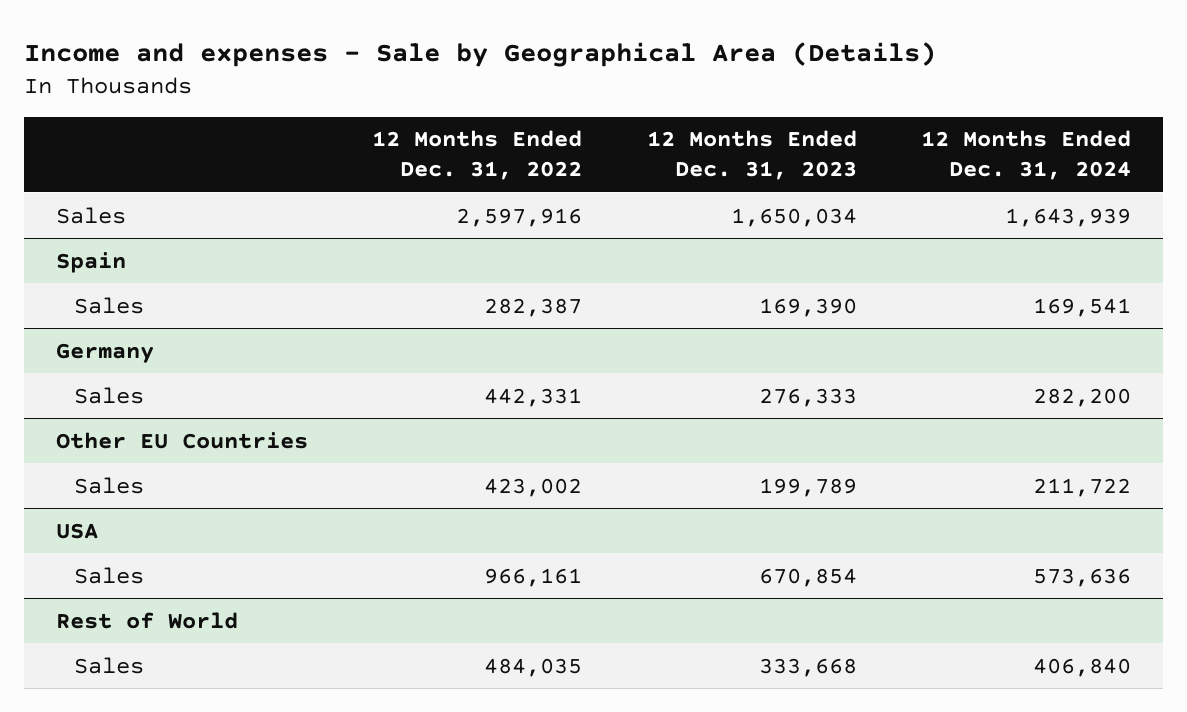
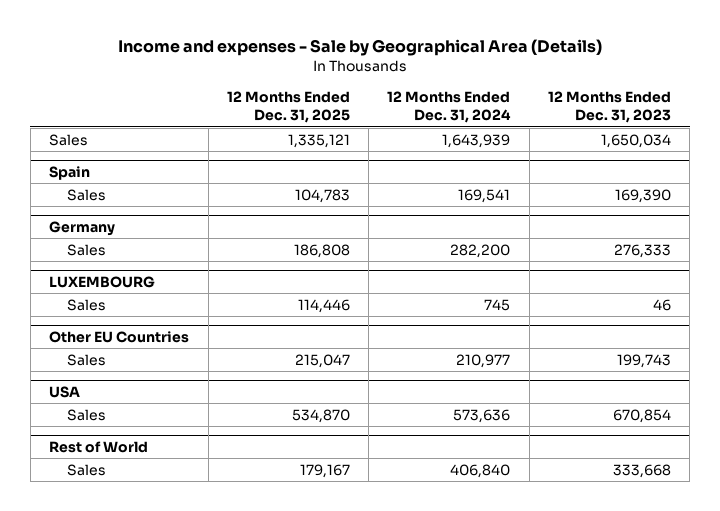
[372,130,583,181] 12 Months Ended Dec. 31, 2022 -> none
none -> [226,90,350,124] 12 Months Ended Dec. 31, 2025
none -> [49,275,156,288] LUXEMBOURG
none -> [66,298,106,311] Sales
[758,477,857,497] 199,789 -> [617,353,672,368] 199,743
[1032,477,1131,497] 211,722 -> [456,353,511,368] 210,977

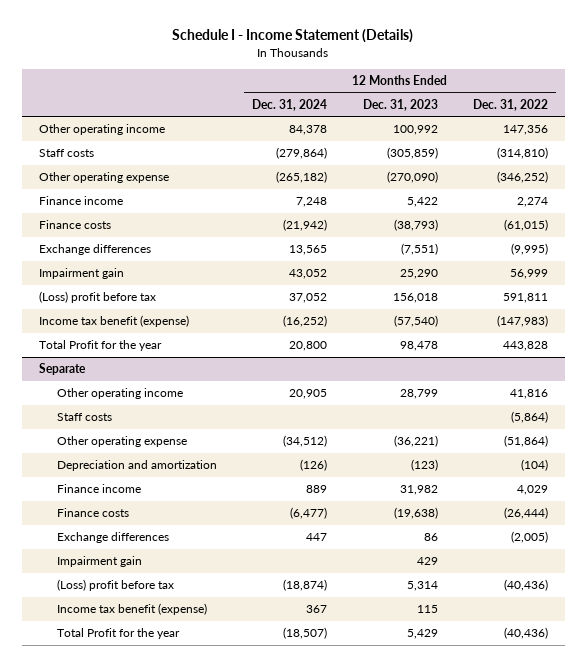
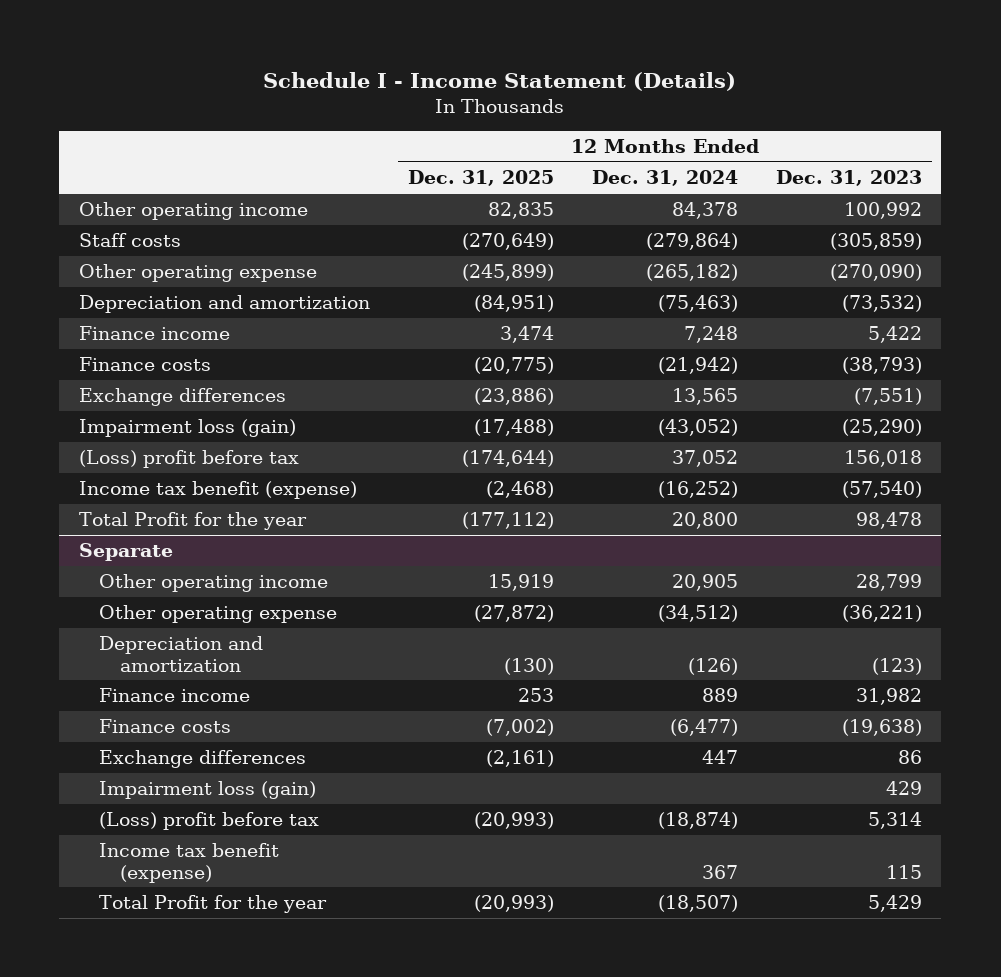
[472,98,548,111] Dec. 31, 2022 -> none
none -> [407,170,554,187] Dec. 31, 2025
none -> [78,295,370,314] Depreciation and amortization
[39,268,125,280] Impairment gain -> [78,419,296,438] Impairment loss (gain)
[289,269,328,280] 43,052 -> [657,419,738,437] (43,052)
[399,269,438,280] 25,290 -> [842,419,923,437] (25,290)
[57,413,113,422] Staff costs -> none
[57,556,143,568] Impairment gain -> [99,781,317,800] Impairment loss (gain)

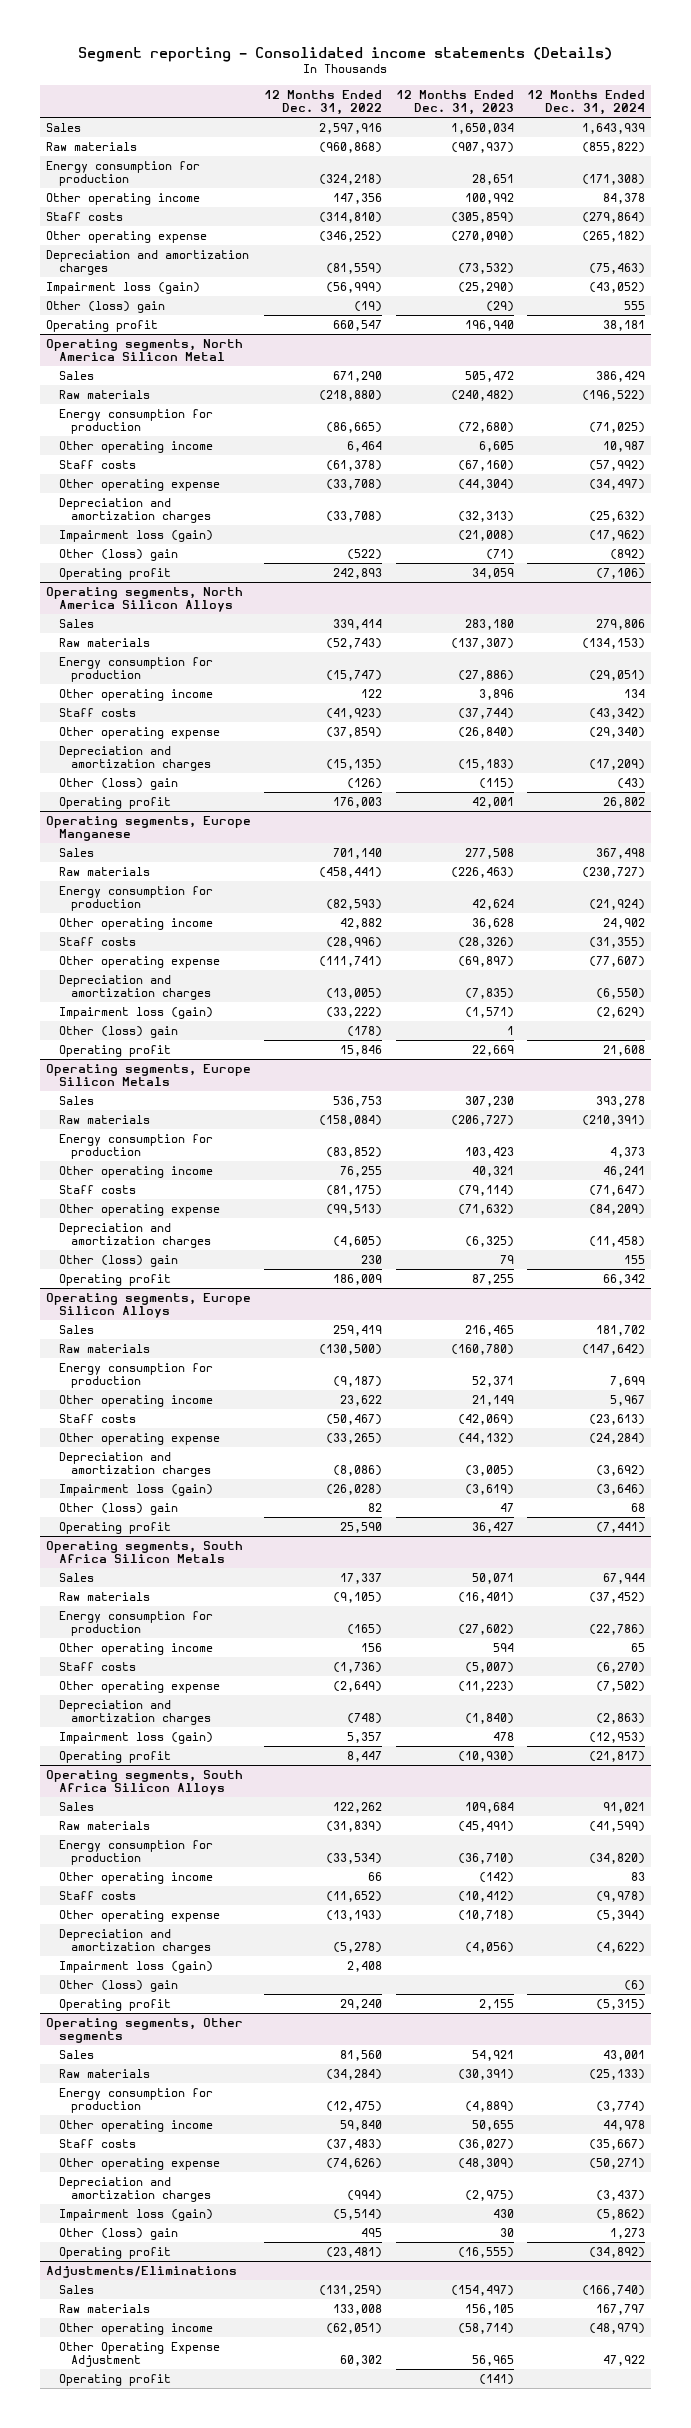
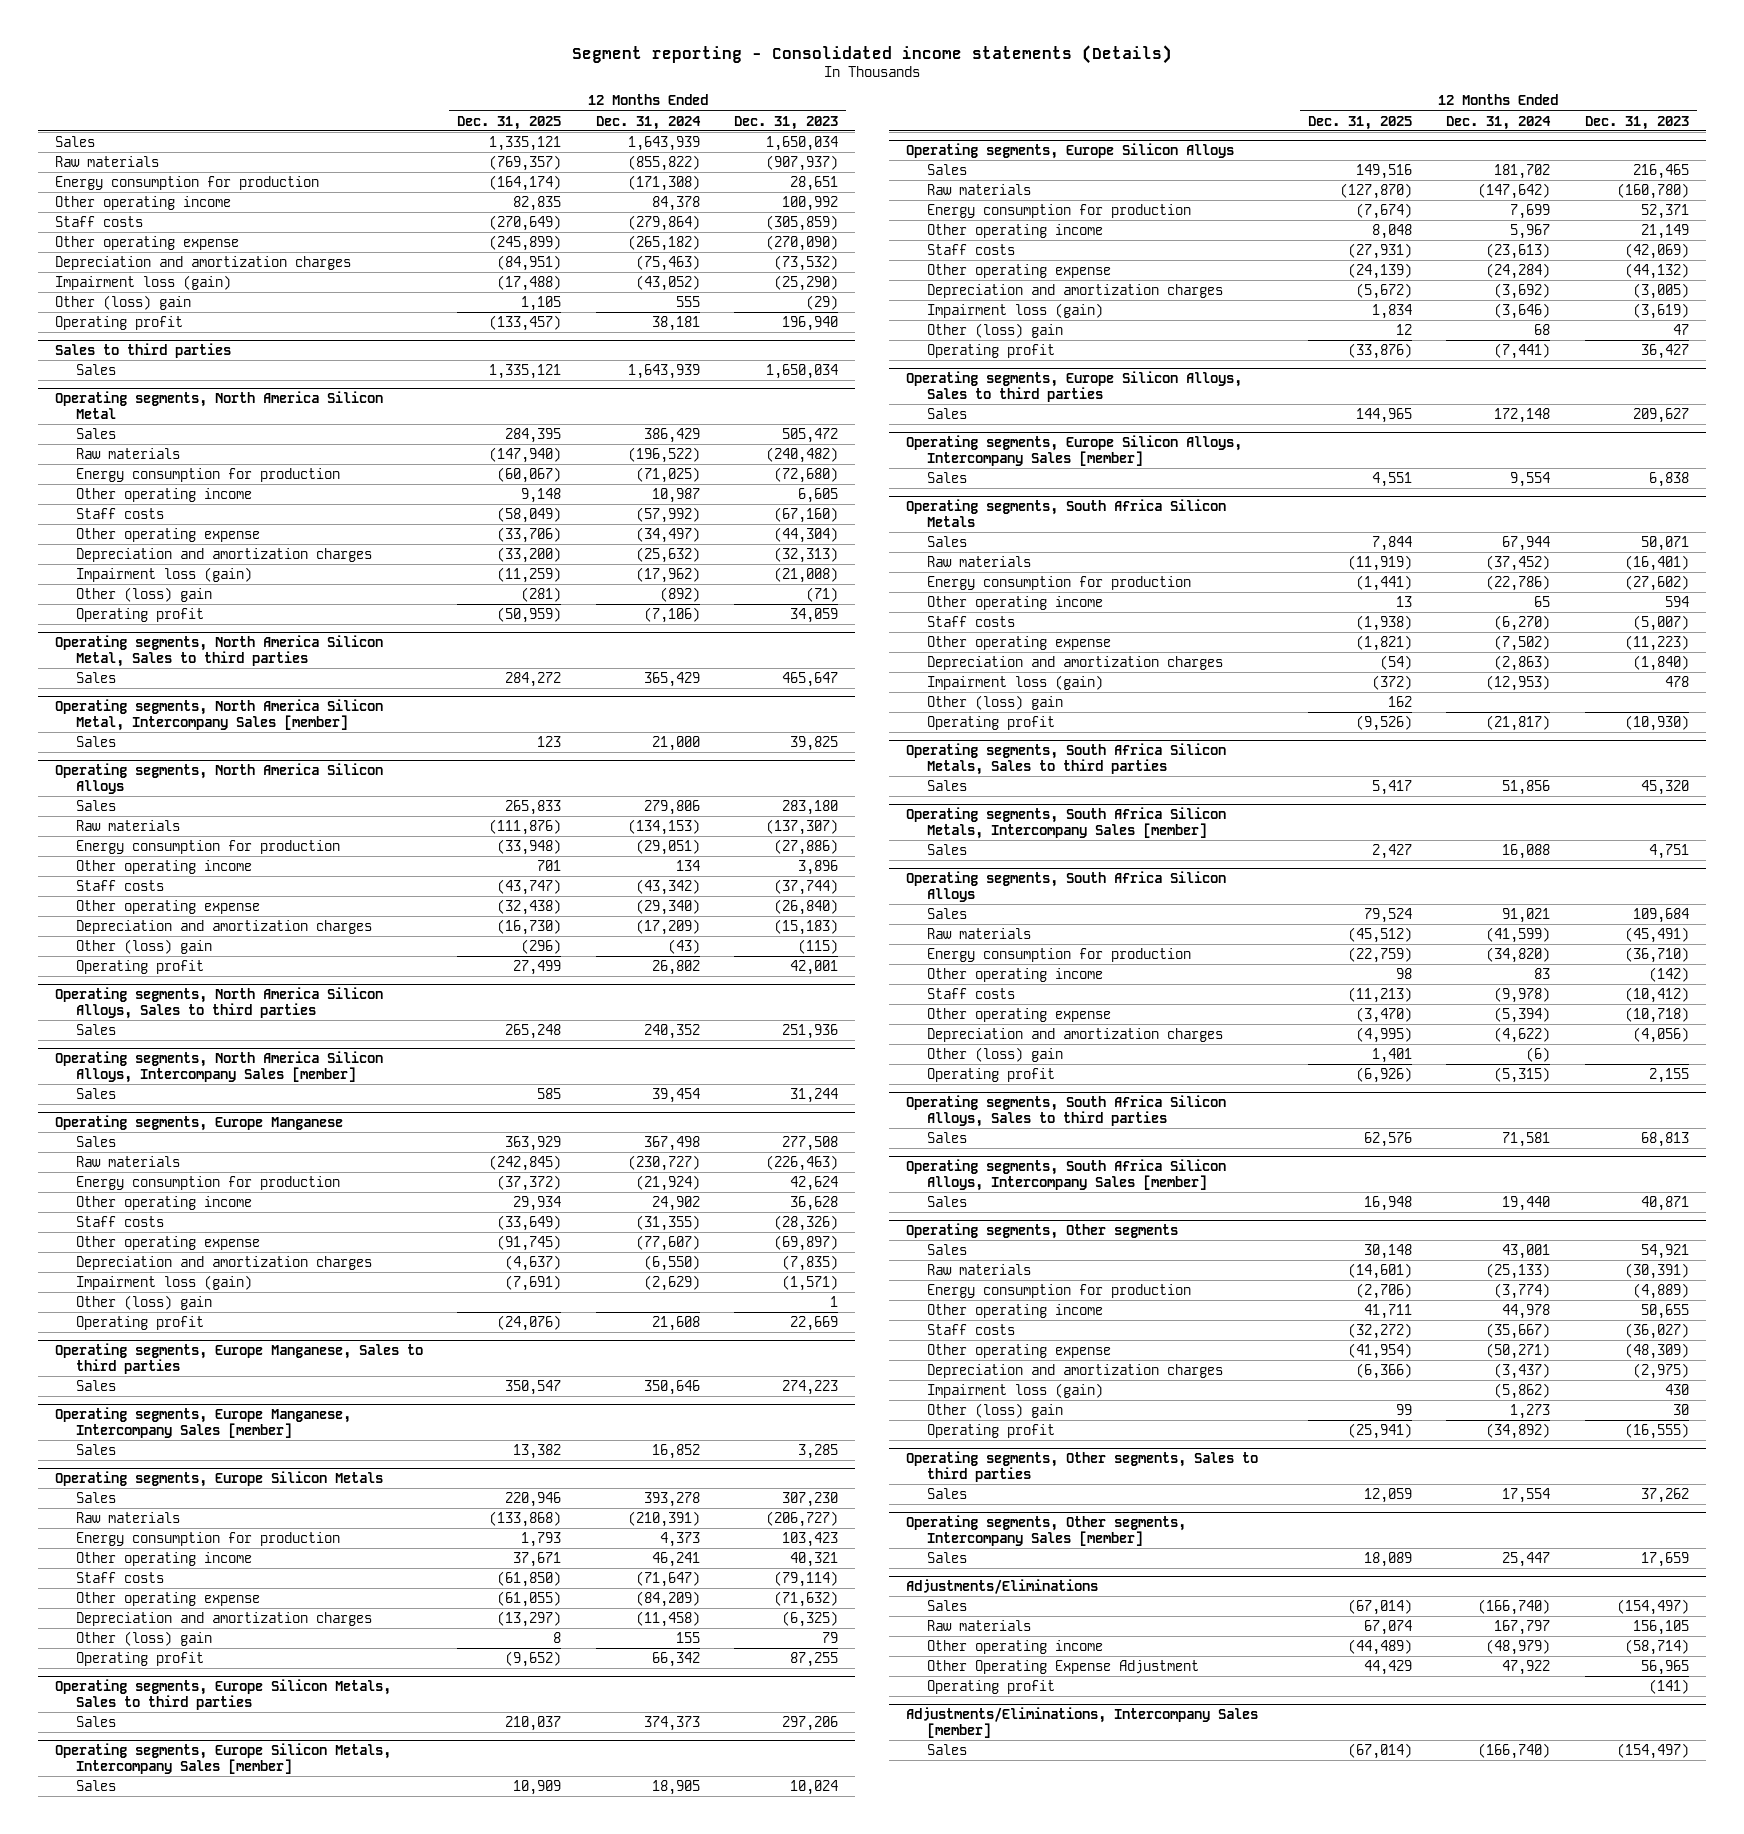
[264,89,383,116] 12 Months Ended Dec. 31, 2022 -> none
none -> [457,115,562,130] Dec. 31, 2025
none -> [55,342,232,358] Sales to third parties
none -> [76,363,117,375] Sales
none -> [55,634,384,668] Operating segments, North America Silicon Metal, Sales to third parties
none -> [76,671,117,683] Sales
none -> [55,698,384,732] Operating segments, North America Silicon Metal, Intercompany Sales [member]
none -> [76,735,117,747] Sales
none -> [55,986,384,1020] Operating segments, North America Silicon Alloys, Sales to third parties
none -> [76,1023,117,1035] Sales
none -> [55,1050,384,1084] Operating segments, North America Silicon Alloys, Intercompany Sales [member]
none -> [76,1087,117,1099] Sales
none -> [55,1342,424,1375] Operating segments, Europe Manganese, Sales to third parties
none -> [76,1379,117,1391] Sales
none -> [55,1406,352,1439] Operating segments, Europe Manganese, Intercompany Sales [member]
none -> [76,1443,117,1455] Sales
none -> [55,1678,392,1711] Operating segments, Europe Silicon Metals, Sales to third parties
none -> [76,1715,117,1727] Sales
none -> [55,1742,392,1775] Operating segments, Europe Silicon Metals, Intercompany Sales [member]
none -> [76,1779,117,1791] Sales
none -> [905,370,1242,403] Operating segments, Europe Silicon Alloys, Sales to third parties
none -> [927,407,968,419] Sales
none -> [905,434,1242,467] Operating segments, Europe Silicon Alloys, Intercompany Sales [member]
none -> [927,471,968,483] Sales
none -> [927,694,1064,710] Other (loss) gain
none -> [905,742,1226,776] Operating segments, South Africa Silicon Metals, Sales to third parties
none -> [927,779,968,791] Sales
none -> [905,806,1226,840] Operating segments, South Africa Silicon Metals, Intercompany Sales [member]
none -> [927,843,968,855] Sales
[58,1960,213,1973] Impairment loss (gain) -> none
none -> [905,1094,1226,1128] Operating segments, South Africa Silicon Alloys, Sales to third parties
none -> [927,1131,968,1143] Sales
none -> [905,1158,1226,1192] Operating segments, South Africa Silicon Alloys, Intercompany Sales [member]
none -> [927,1195,968,1207] Sales
none -> [905,1450,1258,1483] Operating segments, Other segments, Sales to third parties
none -> [927,1487,968,1499] Sales
none -> [905,1514,1186,1547] Operating segments, Other segments, Intercompany Sales [member]
none -> [927,1551,968,1563] Sales
none -> [905,1706,1258,1739] Adjustments/Eliminations, Intercompany Sales [member]
none -> [927,1743,968,1755] Sales

